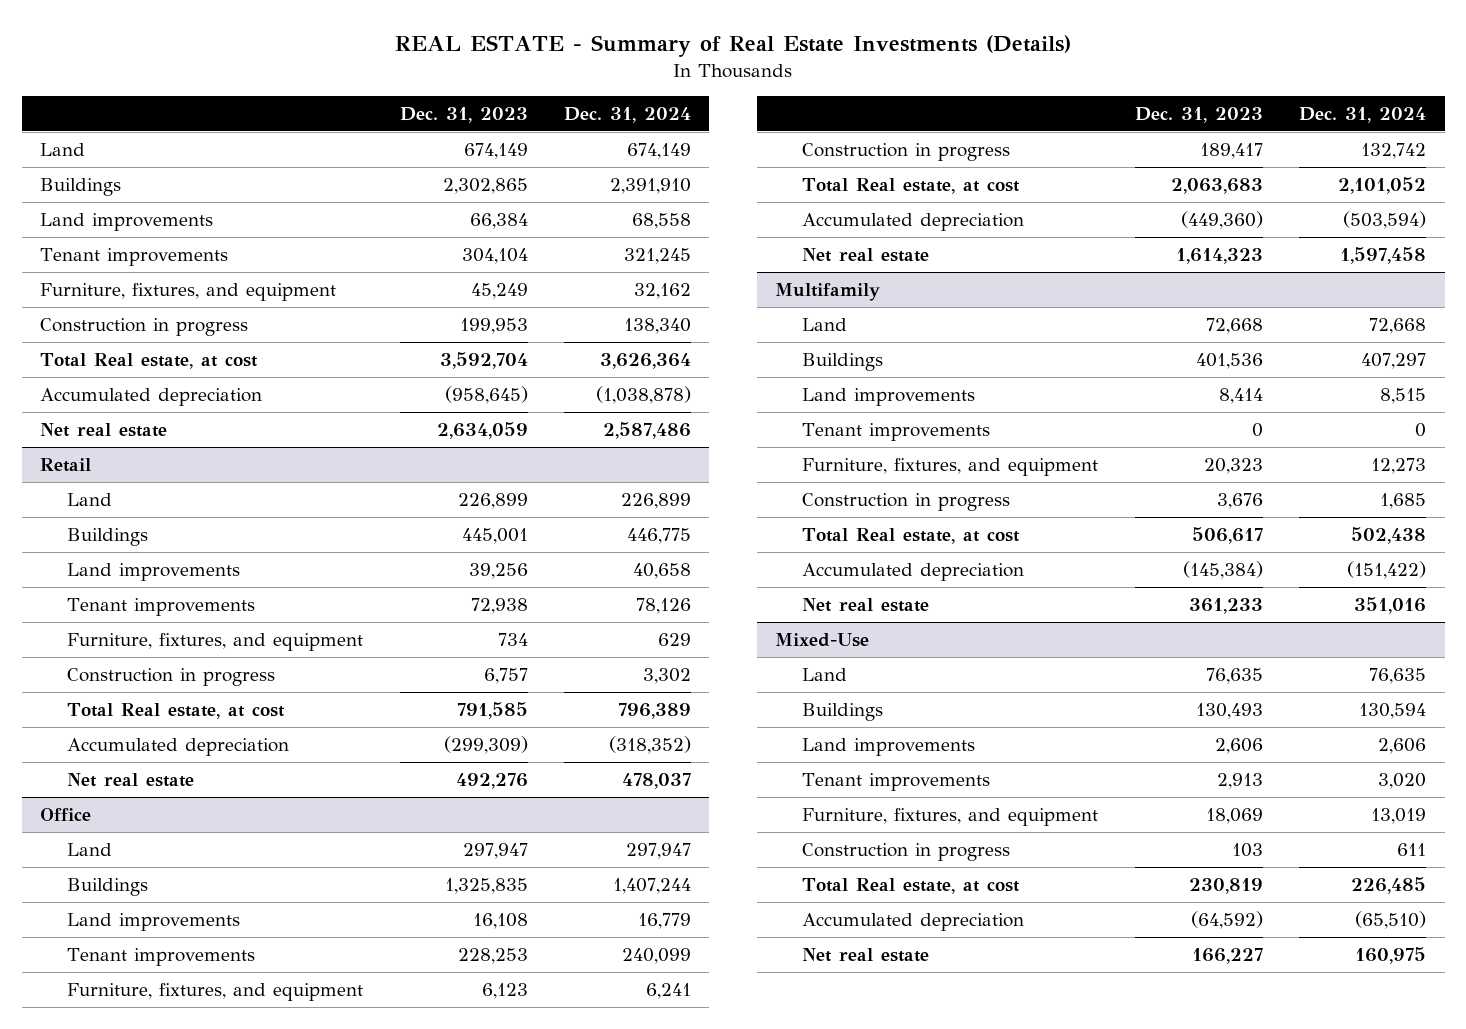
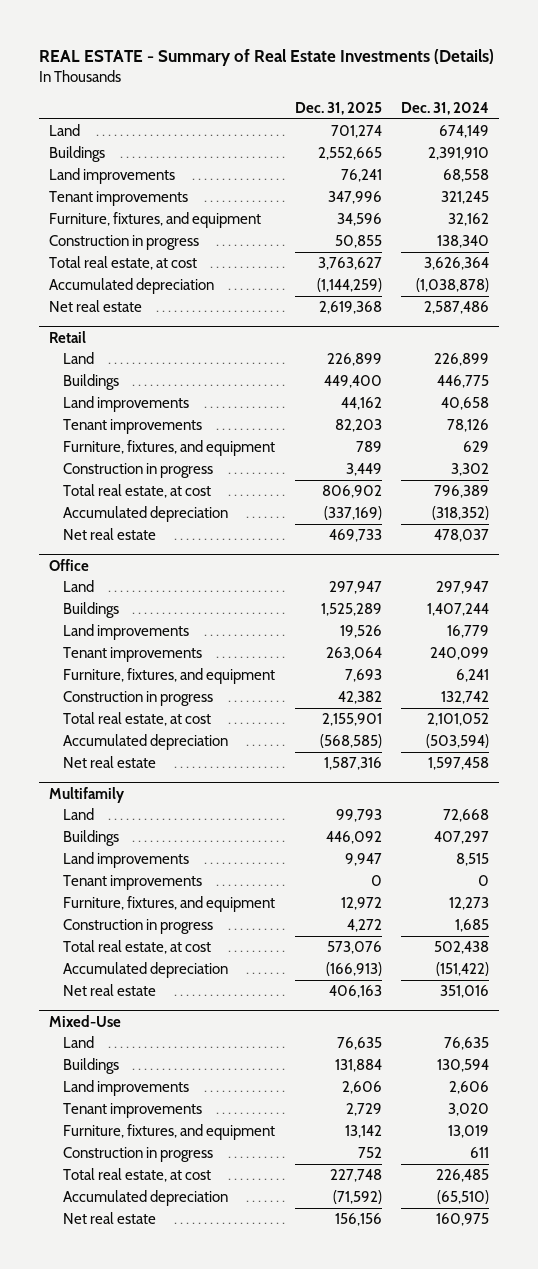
[399,106,528,123] Dec. 31, 2023 -> none
none -> [294,102,382,116] Dec. 31, 2025
[39,352,258,369] Total Real estate, at cost -> [48,255,197,270] Total real estate, at cost
[66,702,285,719] Total Real estate, at cost -> [63,483,212,498] Total real estate, at cost
[802,177,1021,194] Total Real estate, at cost -> [63,711,212,726] Total real estate, at cost
[802,527,1021,544] Total Real estate, at cost -> [63,939,212,954] Total real estate, at cost
[802,877,1021,894] Total Real estate, at cost -> [63,1167,212,1182] Total real estate, at cost

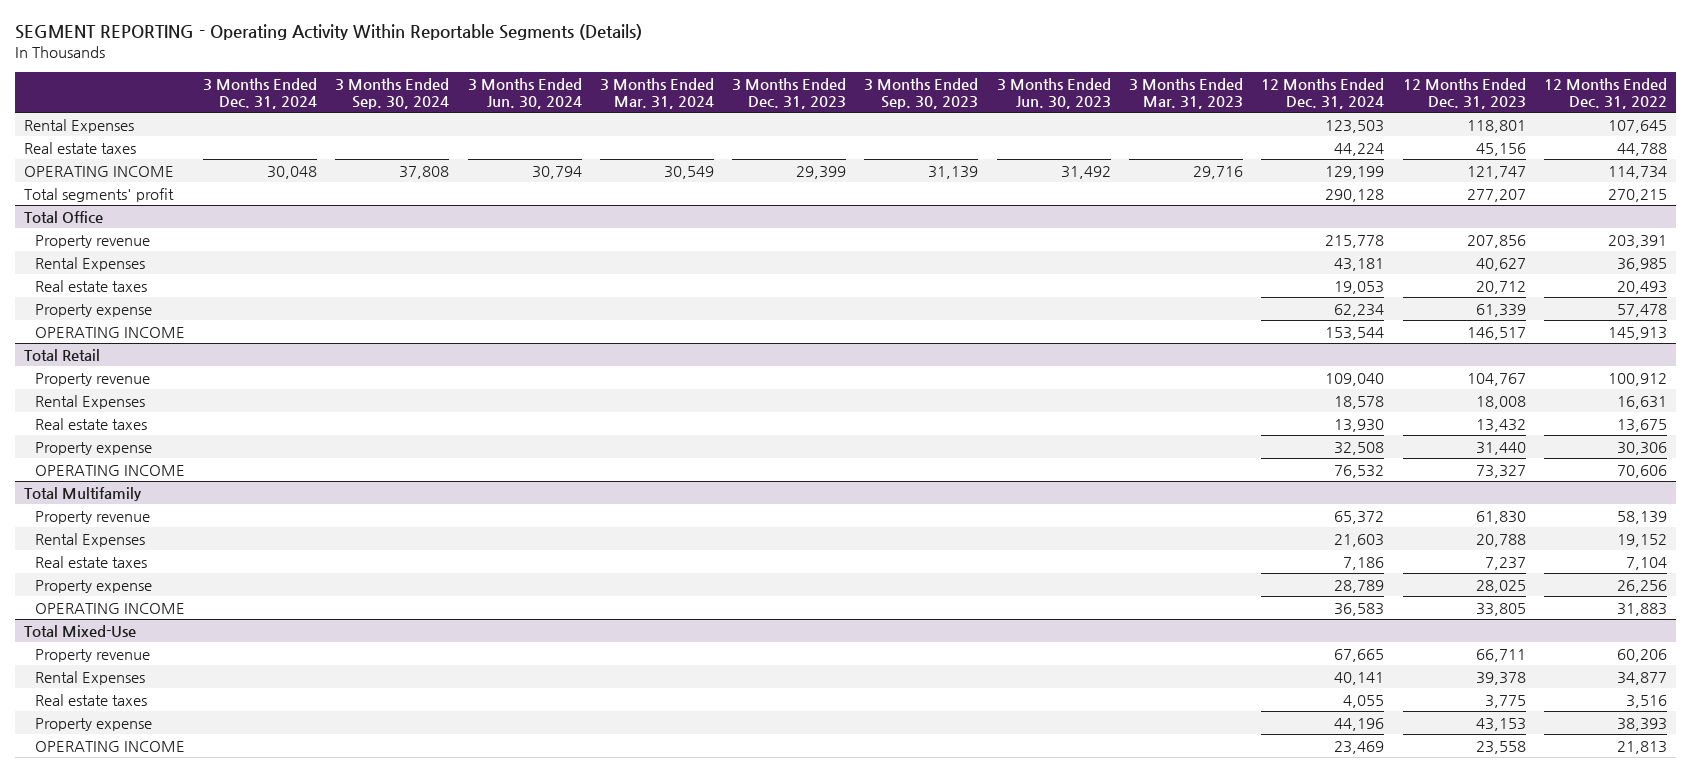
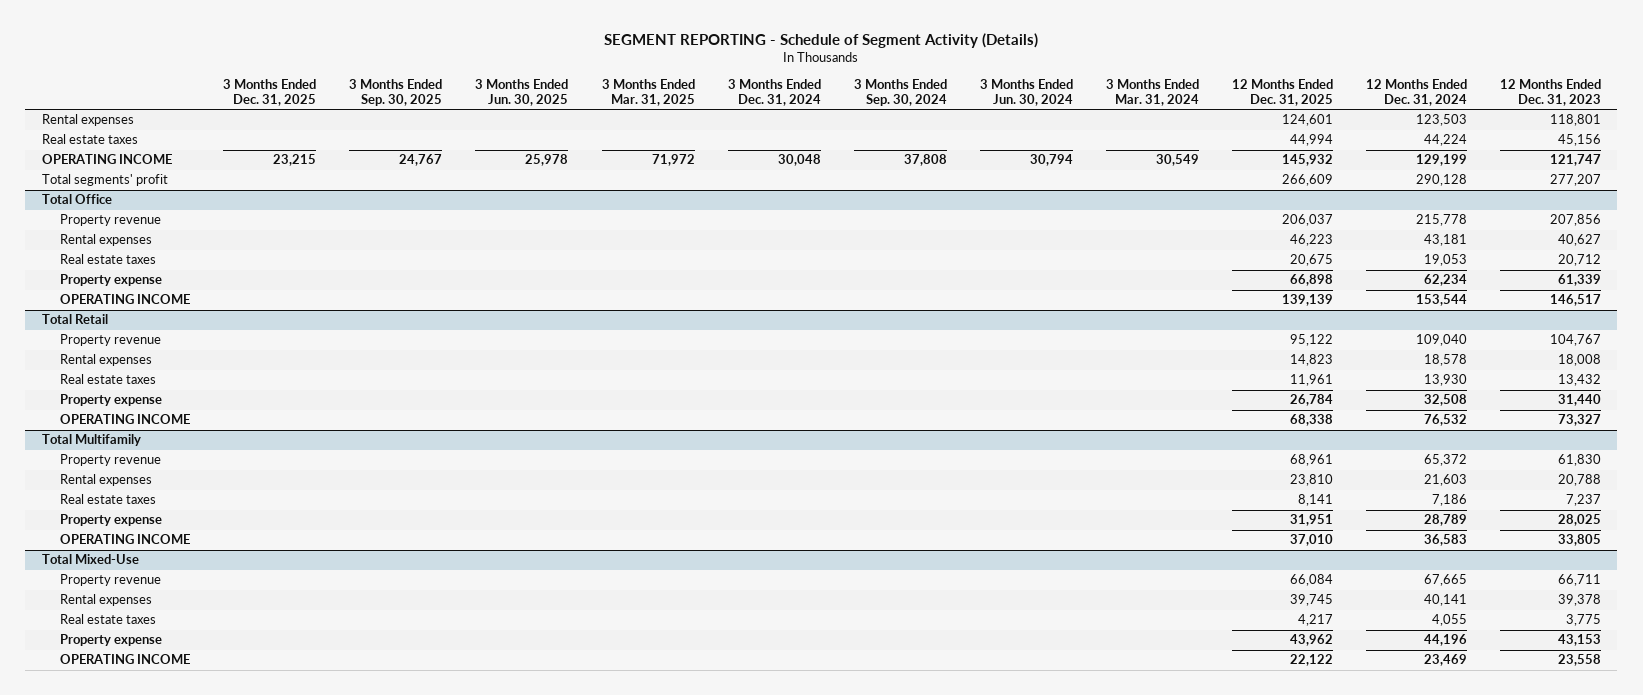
[14,24,642,41] SEGMENT REPORTING - Operating Activity Within Reportable Segments (Details) -> [604,32,1039,48] SEGMENT REPORTING - Schedule of Segment Activity (Details)
[732,77,847,109] 3 Months Ended Dec. 31, 2023 -> none
[864,77,979,109] 3 Months Ended Sep. 30, 2023 -> none
[996,77,1111,109] 3 Months Ended Jun. 30, 2023 -> none
[1129,77,1244,109] 3 Months Ended Mar. 31, 2023 -> none
[1543,77,1667,109] 12 Months Ended Dec. 31, 2022 -> none
none -> [223,78,317,107] 3 Months Ended Dec. 31, 2025
none -> [349,78,443,107] 3 Months Ended Sep. 30, 2025
none -> [475,78,569,107] 3 Months Ended Jun. 30, 2025
none -> [601,78,695,107] 3 Months Ended Mar. 31, 2025
none -> [1231,78,1333,107] 12 Months Ended Dec. 31, 2025
[23,118,134,133] Rental Expenses -> [41,114,134,127] Rental expenses
[34,256,145,271] Rental Expenses -> [60,234,153,247] Rental expenses
[34,394,145,409] Rental Expenses -> [60,354,153,367] Rental expenses
[34,532,145,547] Rental Expenses -> [60,474,153,487] Rental expenses
[34,670,145,685] Rental Expenses -> [60,594,153,607] Rental expenses

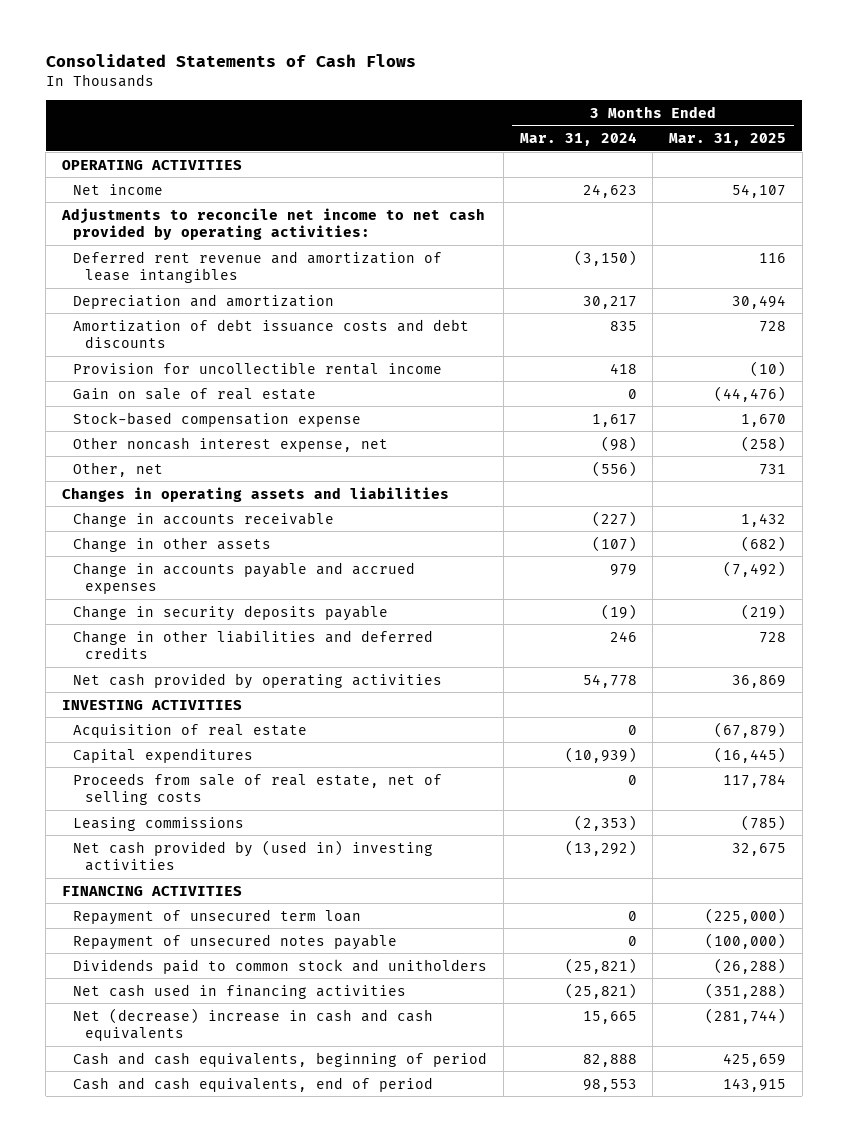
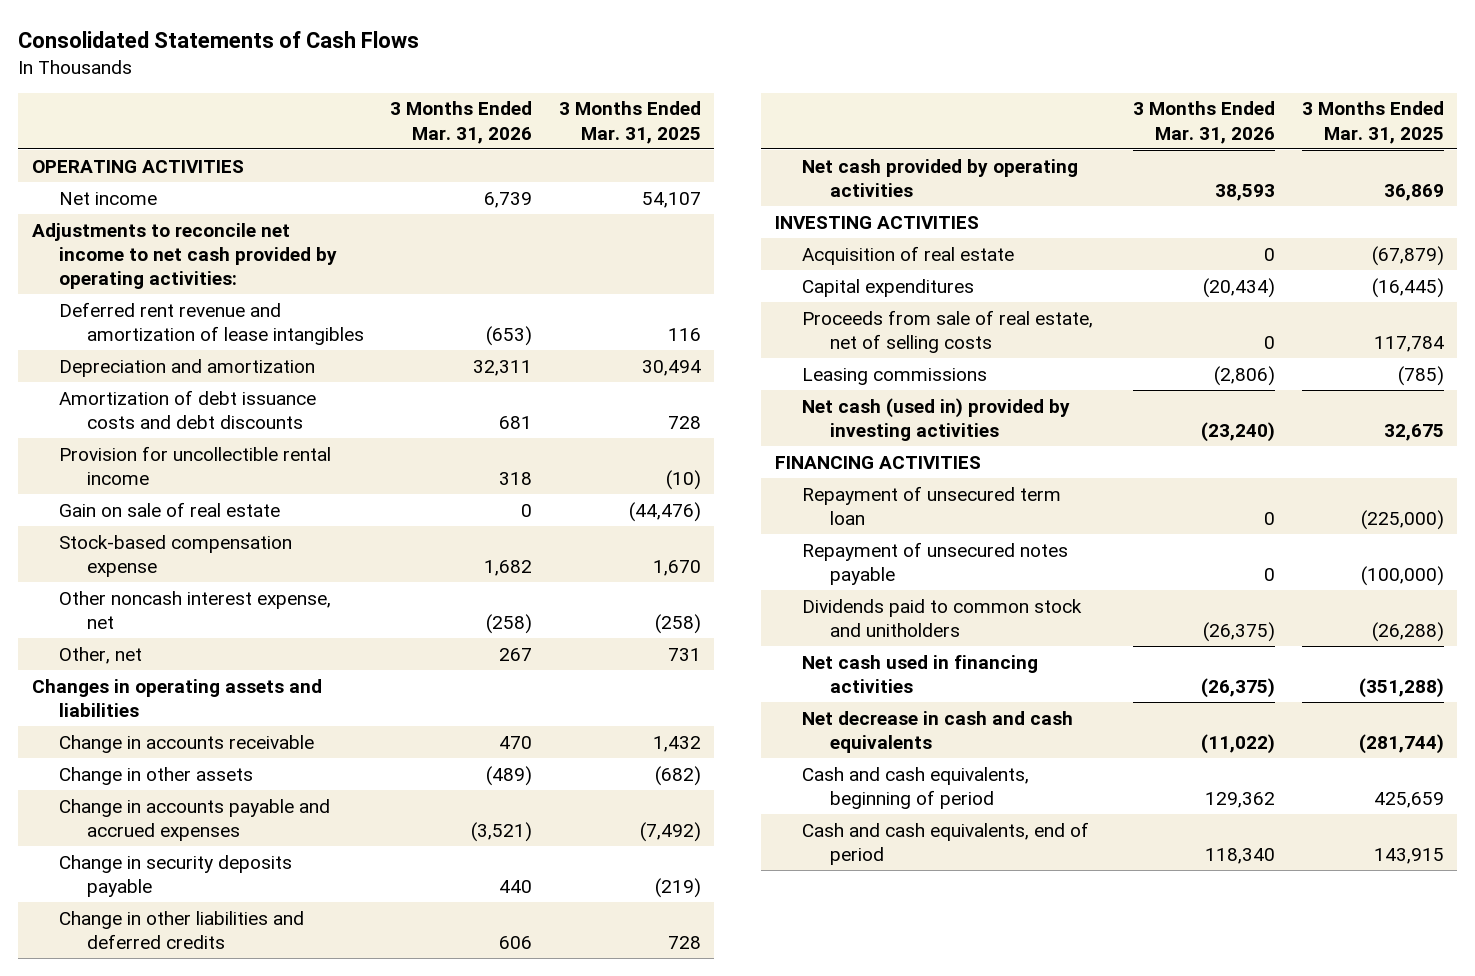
[519,132,637,147] Mar. 31, 2024 -> none
none -> [390,101,533,144] 3 Months Ended Mar. 31, 2026
[73,839,434,872] Net cash provided by (used in) investing activities -> [802,397,1071,441] Net cash (used in) provided by investing activities
[73,1007,434,1042] Net (decrease) increase in cash and cash equivalents -> [802,710,1074,753] Net decrease in cash and cash equivalents

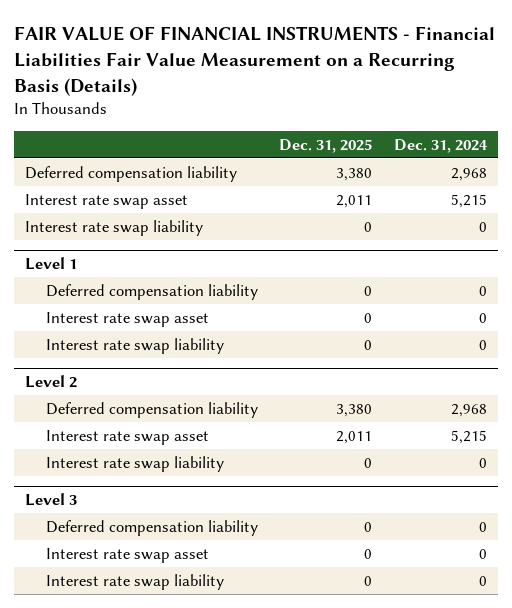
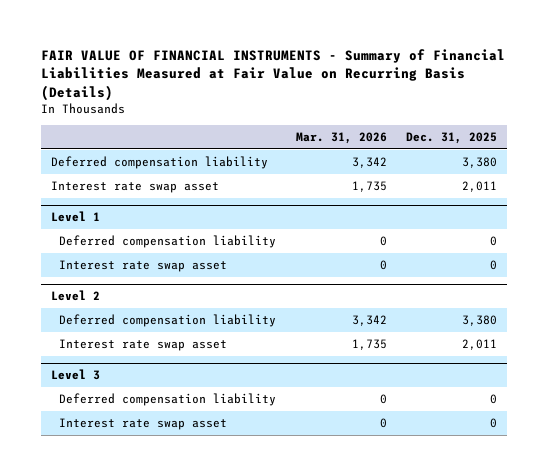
[14,25,496,96] FAIR VALUE OF FINANCIAL INSTRUMENTS - Financial Liabilities Fair Value Measurement on a Recurring Basis (Details) -> [41,48,506,101] FAIR VALUE OF FINANCIAL INSTRUMENTS - Summary of Financial Liabilities Measured at Fair Value on Recurring Basis (Details)
[394,138,489,153] Dec. 31, 2024 -> none
none -> [295,131,387,144] Mar. 31, 2026
[24,219,203,236] Interest rate swap liability -> none
[45,337,224,354] Interest rate swap liability -> none
[45,455,224,472] Interest rate swap liability -> none
[45,573,224,590] Interest rate swap liability -> none

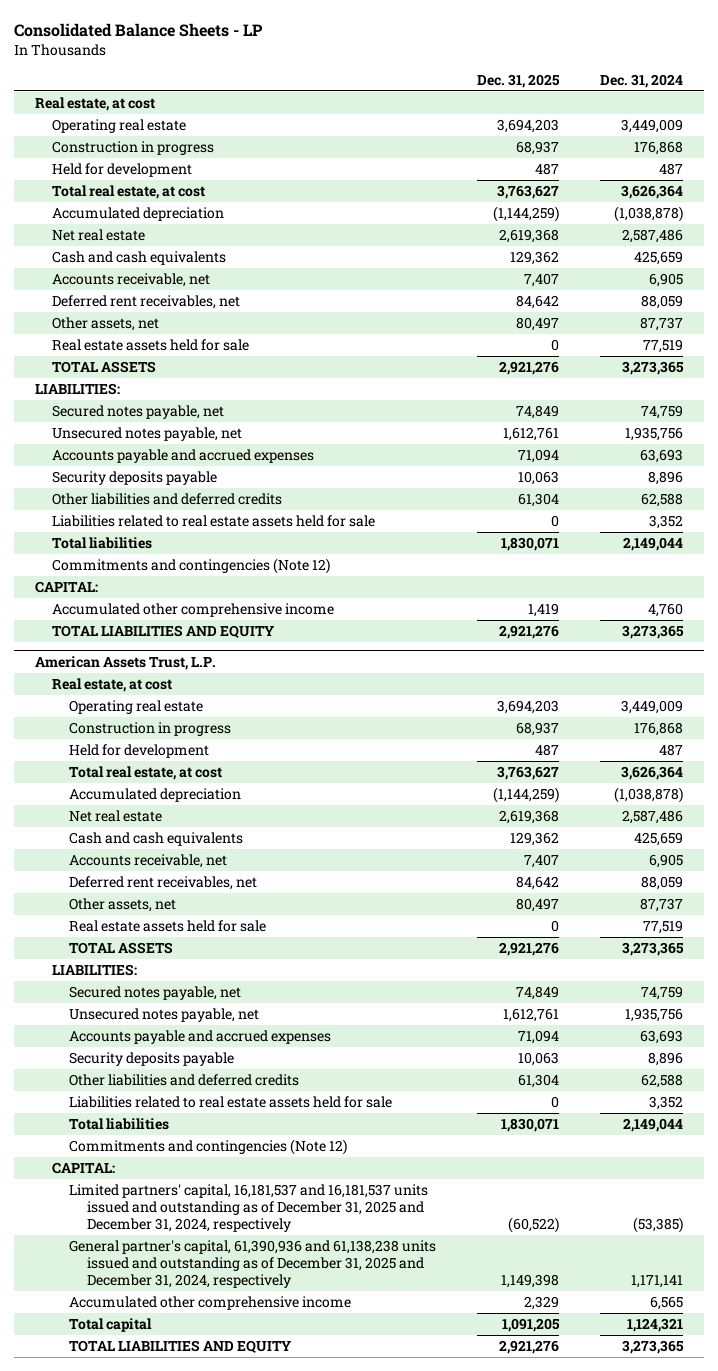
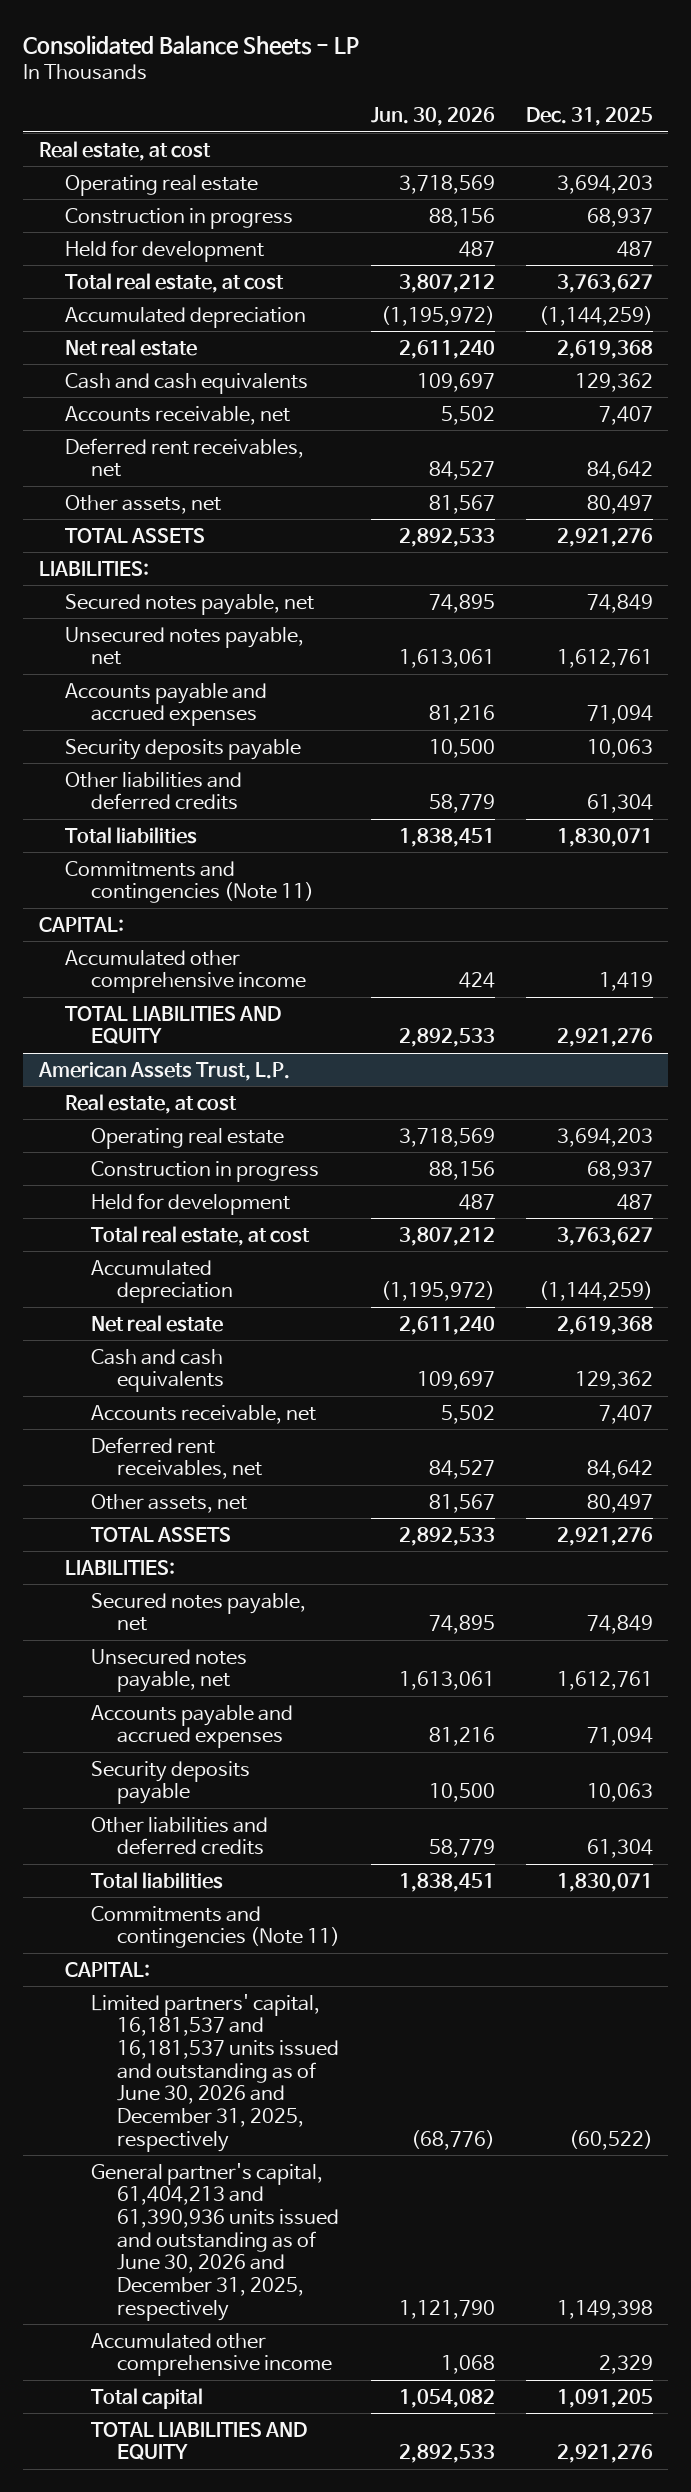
[600,73,684,88] Dec. 31, 2024 -> none
none -> [370,107,495,127] Jun. 30, 2026
[52,339,250,352] Real estate assets held for sale -> none
[52,515,376,528] Liabilities related to real estate assets held for sale -> none
[52,558,331,575] Commitments and contingencies (Note 12) -> [64,860,314,904] Commitments and contingencies (Note 11)
[69,920,267,933] Real estate assets held for sale -> none
[69,1096,393,1109] Liabilities related to real estate assets held for sale -> none
[69,1139,348,1156] Commitments and contingencies (Note 12) -> [90,1905,340,1949] Commitments and contingencies (Note 11)
[69,1184,429,1233] Limited partners' capital, 16,181,537 and 16,181,537 units issued and outstanding as of December 31, 2025 and December 31, 2024, respectively -> [90,1993,339,2152] Limited partners' capital, 16,181,537 and 16,181,537 units issued and outstanding as of June 30, 2026 and December 31, 2025, respectively
[69,1240,437,1289] General partner's capital, 61,390,936 and 61,138,238 units issued and outstanding as of December 31, 2025 and December 31, 2024, respectively -> [90,2162,339,2321] General partner's capital, 61,404,213 and 61,390,936 units issued and outstanding as of June 30, 2026 and December 31, 2025, respectively

